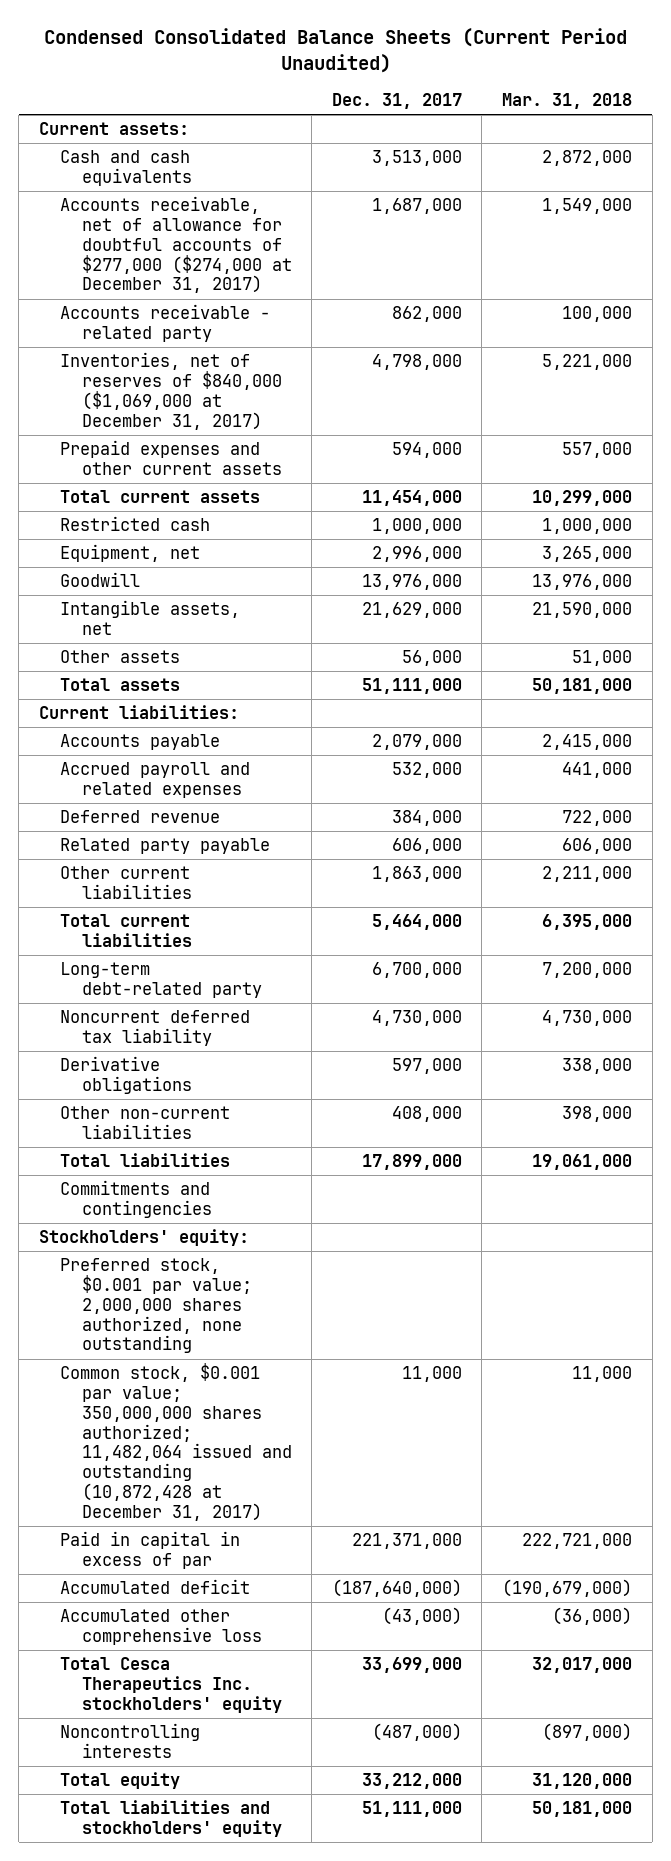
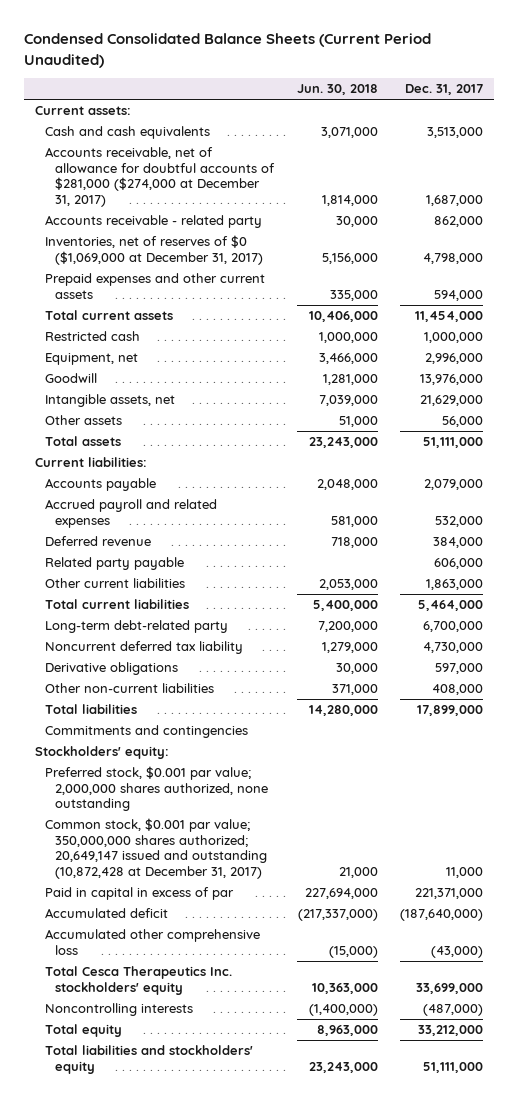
[502,93,633,110] Mar. 31, 2018 -> none
none -> [296,84,378,96] Jun. 30, 2018
[60,196,292,294] Accounts receivable, net of allowance for doubtful accounts of $277,000 ($274,000 at December 31, 2017) -> [45,147,276,207] Accounts receivable, net of allowance for doubtful accounts of $281,000 ($274,000 at December 31, 2017)
[60,352,282,430] Inventories, net of reserves of $840,000 ($1,069,000 at December 31, 2017) -> [45,235,264,265] Inventories, net of reserves of $0 ($1,069,000 at December 31, 2017)
[60,1363,292,1521] Common stock, $0.001 par value; 350,000,000 shares authorized; 11,482,064 issued and outstanding (10,872,428 at December 31, 2017) -> [45,818,268,879] Common stock, $0.001 par value; 350,000,000 shares authorized; 20,649,147 issued and outstanding (10,872,428 at December 31, 2017)

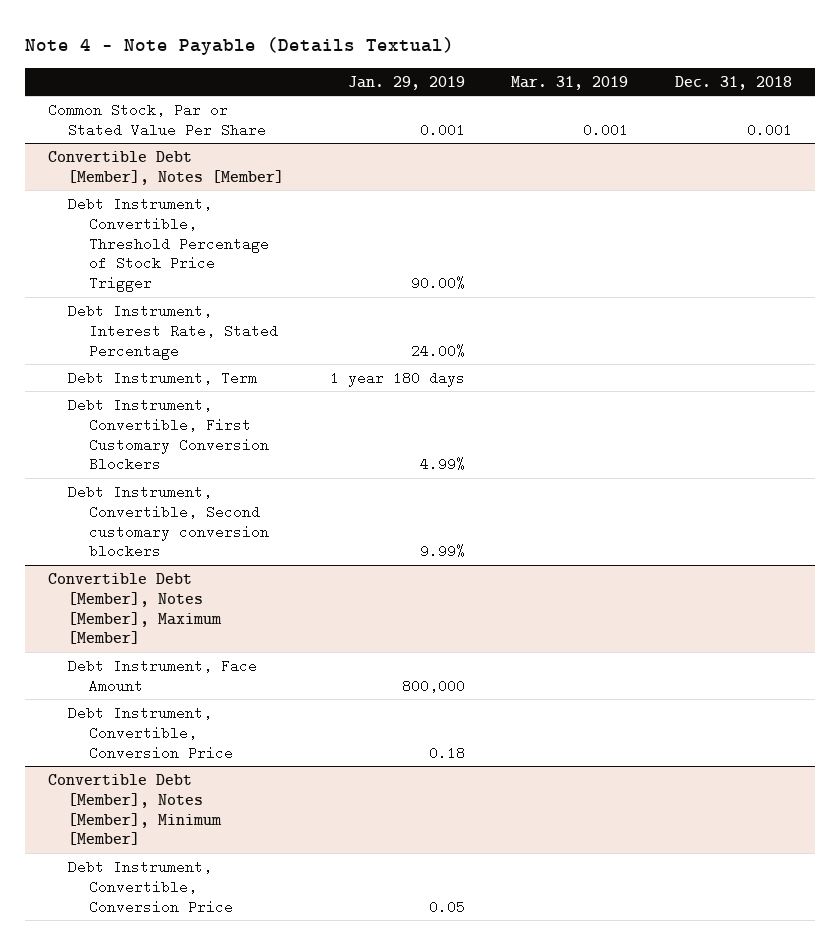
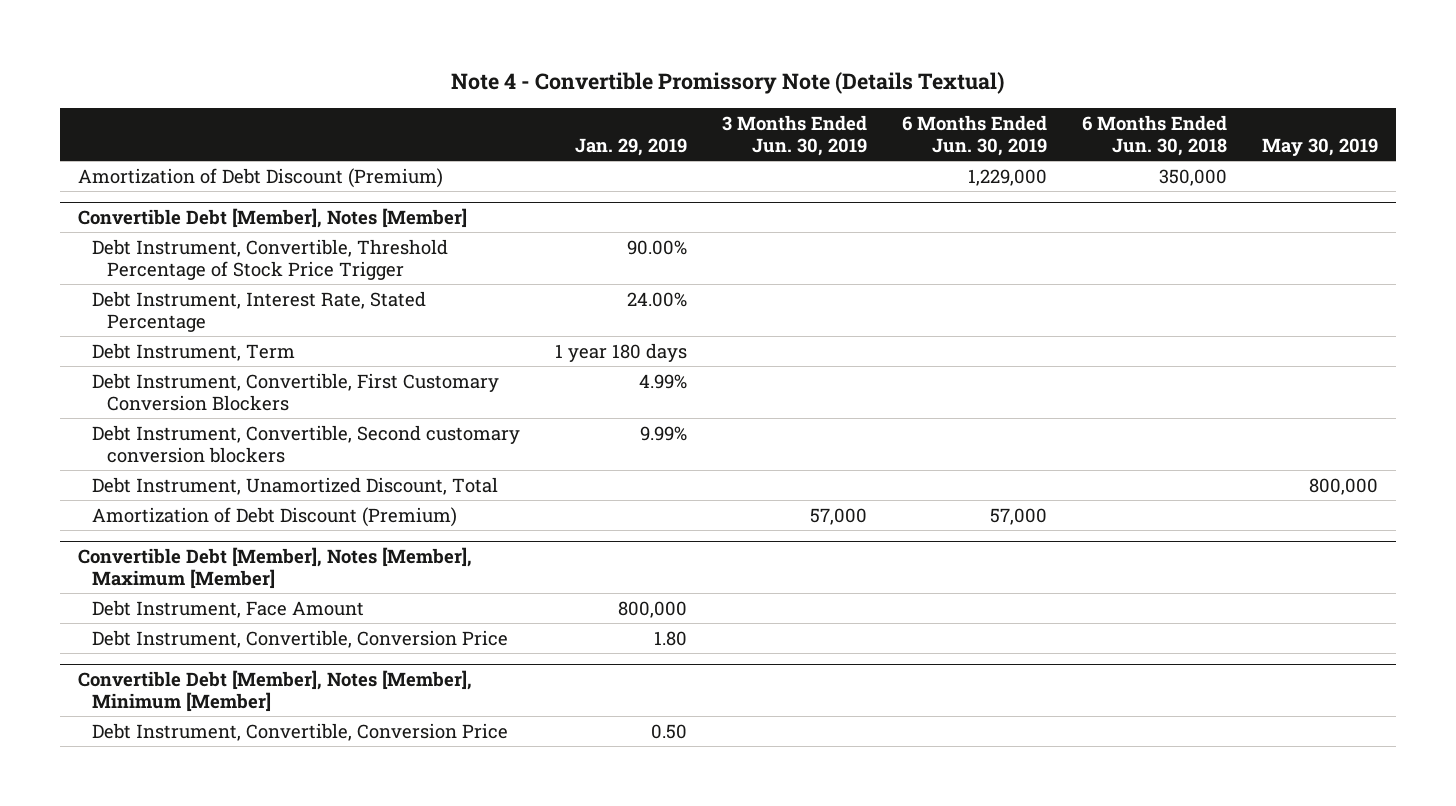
[24,36,454,55] Note 4 - Note Payable (Details Textual) -> [451,72,1005,95] Note 4 - Convertible Promissory Note (Details Textual)
[511,75,629,90] Mar. 31, 2019 -> none
[674,75,792,90] Dec. 31, 2018 -> none
none -> [722,114,868,156] 3 Months Ended Jun. 30, 2019
none -> [902,114,1048,156] 6 Months Ended Jun. 30, 2019
none -> [1082,114,1228,156] 6 Months Ended Jun. 30, 2018
none -> [1262,137,1379,156] May 30, 2019
[47,102,267,137] Common Stock, Par or Stated Value Per Share -> none
none -> [77,167,443,188] Amortization of Debt Discount (Premium)
none -> [92,476,499,495] Debt Instrument, Unamortized Discount, Total
none -> [92,506,458,527] Amortization of Debt Discount (Premium)
[429,745,466,760] 0.18 -> [654,630,688,646] 1.80
[429,899,466,914] 0.05 -> [651,723,688,739] 0.50

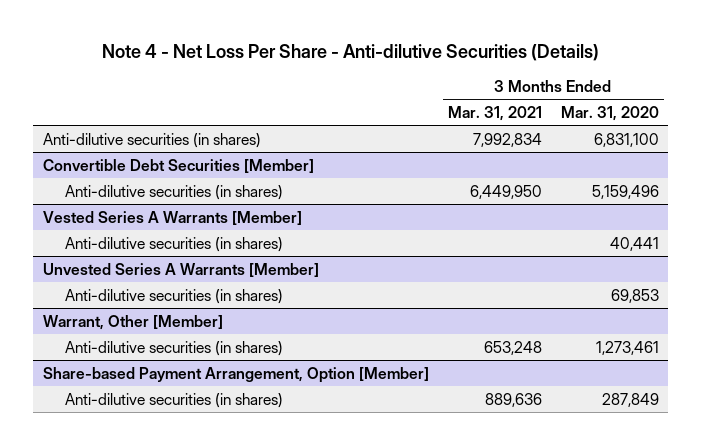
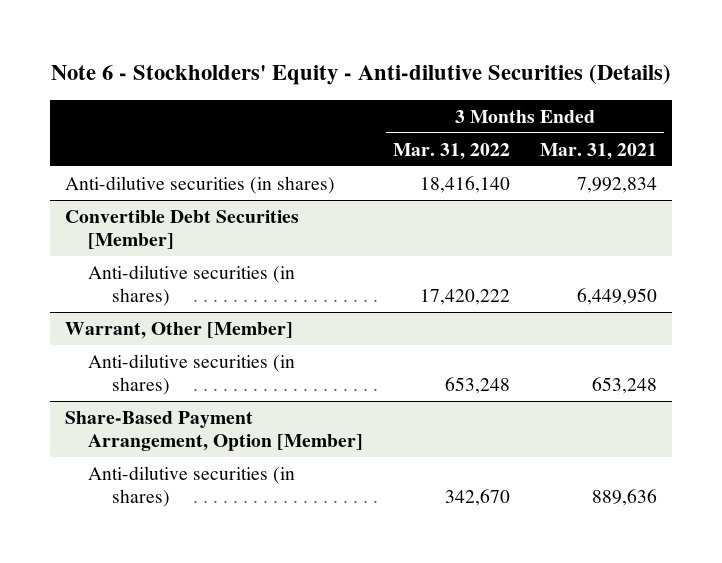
[101,43,599,61] Note 4 - Net Loss Per Share - Anti-dilutive Securities (Details) -> [50,64,671,86] Note 6 - Stockholders' Equity - Anti-dilutive Securities (Details)
[560,105,659,121] Mar. 31, 2020 -> none
none -> [393,142,511,160] Mar. 31, 2022
[42,210,302,225] Vested Series A Warrants [Member] -> none
[64,236,283,252] Anti-dilutive securities (in shares) -> none
[42,262,319,277] Unvested Series A Warrants [Member] -> none
[64,288,283,304] Anti-dilutive securities (in shares) -> none
[42,366,429,383] Share-based Payment Arrangement, Option [Member] -> [64,410,364,452] Share-Based Payment Arrangement, Option [Member]

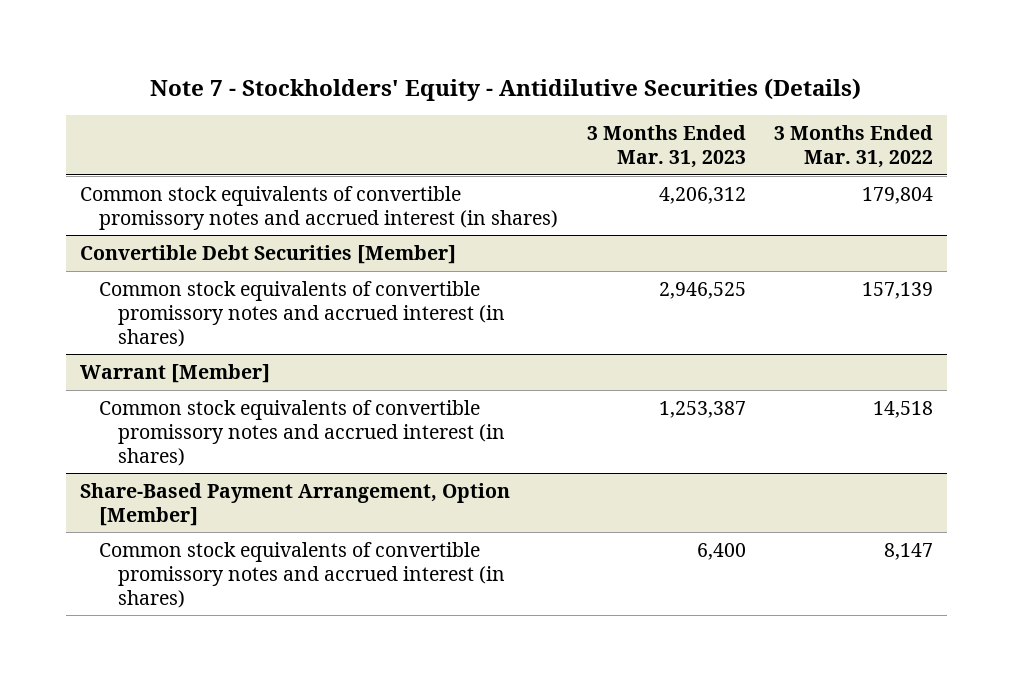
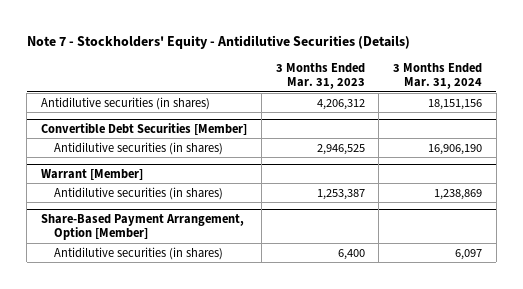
[774,125,934,169] 3 Months Ended Mar. 31, 2022 -> none
none -> [392,62,482,90] 3 Months Ended Mar. 31, 2024
[79,185,559,230] Common stock equivalents of convertible promissory notes and accrued interest (in shares) -> [41,96,211,110] Antidilutive securities (in shares)
[99,280,506,347] Common stock equivalents of convertible promissory notes and accrued interest (in shares) -> [54,141,224,155] Antidilutive securities (in shares)
[99,399,506,466] Common stock equivalents of convertible promissory notes and accrued interest (in shares) -> [54,186,224,200] Antidilutive securities (in shares)
[99,541,506,608] Common stock equivalents of convertible promissory notes and accrued interest (in shares) -> [54,246,224,260] Antidilutive securities (in shares)

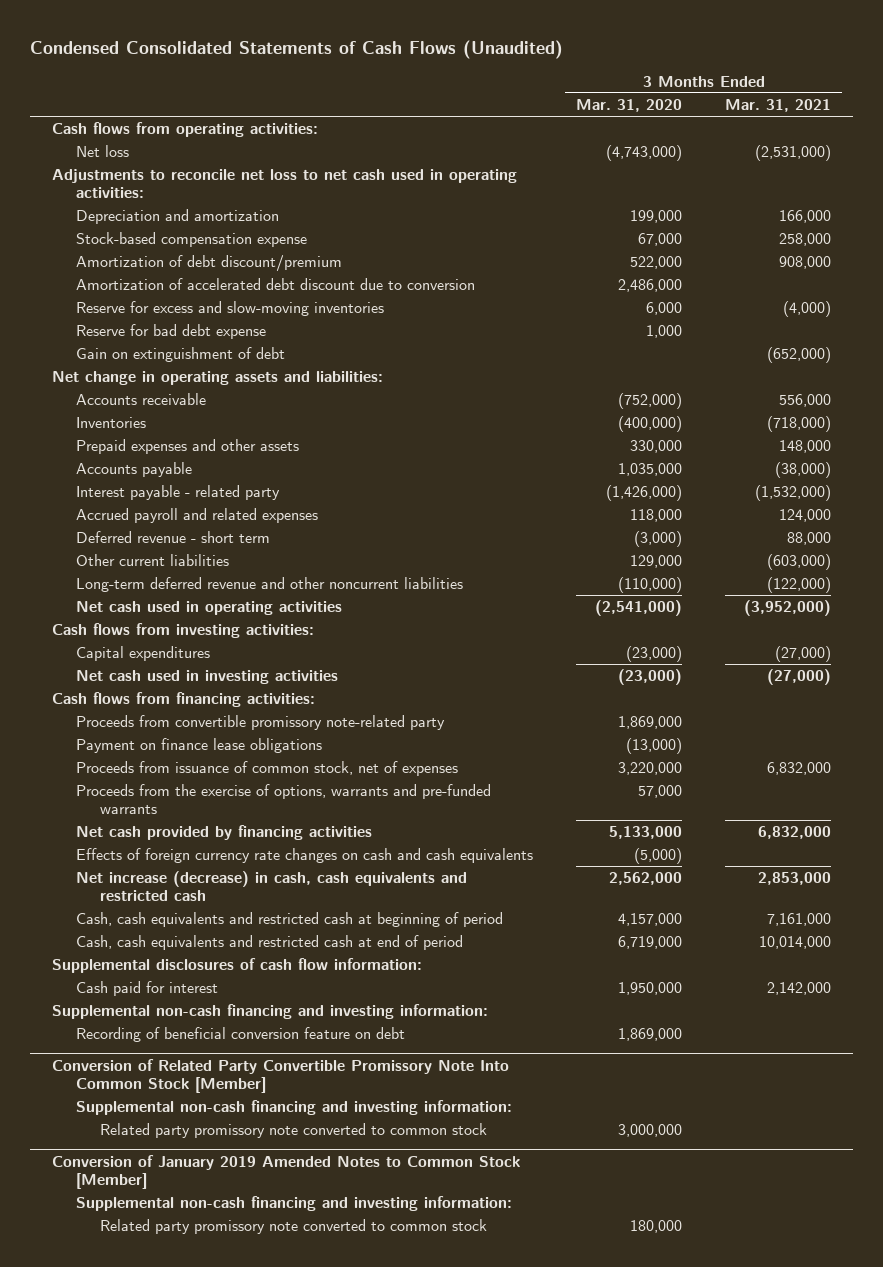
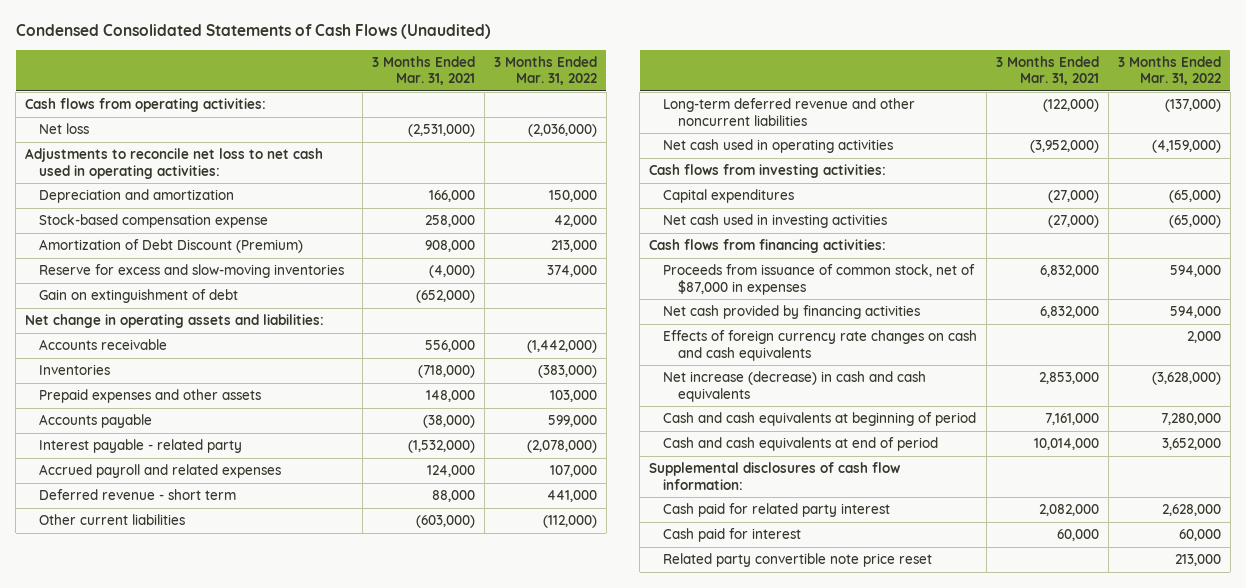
[575,98,682,112] Mar. 31, 2020 -> none
none -> [493,55,597,86] 3 Months Ended Mar. 31, 2022
[75,278,475,291] Amortization of accelerated debt discount due to conversion -> none
[75,255,342,273] Amortization of debt discount/premium -> [39,239,304,254] Amortization of Debt Discount (Premium)
[75,324,266,340] Reserve for bad debt expense -> none
[75,715,445,731] Proceeds from convertible promissory note-related party -> none
[75,738,322,754] Payment on finance lease obligations -> none
[75,784,491,814] Proceeds from the exercise of options, warrants and pre-funded warrants -> none
[75,761,458,777] Proceeds from issuance of common stock, net of expenses -> [663,264,976,295] Proceeds from issuance of common stock, net of $87,000 in expenses
[75,871,467,901] Net increase (decrease) in cash, cash equivalents and restricted cash -> [663,371,927,402] Net increase (decrease) in cash and cash equivalents
[75,912,503,928] Cash, cash equivalents and restricted cash at beginning of period -> [663,412,977,427] Cash and cash equivalents at beginning of period
[75,935,463,951] Cash, cash equivalents and restricted cash at end of period -> [663,437,939,452] Cash and cash equivalents at end of period
[51,1004,488,1020] Supplemental non-cash financing and investing information: -> none
[75,1027,405,1043] Recording of beneficial conversion feature on debt -> none
[51,1058,509,1093] Conversion of Related Party Convertible Promissory Note Into Common Stock [Member] -> none
[75,1100,512,1116] Supplemental non-cash financing and investing information: -> none
[99,1123,487,1139] Related party promissory note converted to common stock -> none
[51,1154,520,1189] Conversion of January 2019 Amended Notes to Common Stock [Member] -> none
[75,1196,512,1212] Supplemental non-cash financing and investing information: -> none
[99,1219,487,1235] Related party promissory note converted to common stock -> none
none -> [663,503,891,518] Cash paid for related party interest
[767,982,832,996] 2,142,000 -> [1057,529,1100,542] 60,000
none -> [663,553,933,568] Related party convertible note price reset

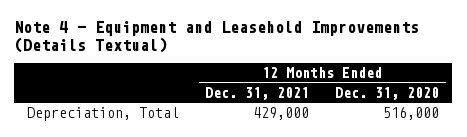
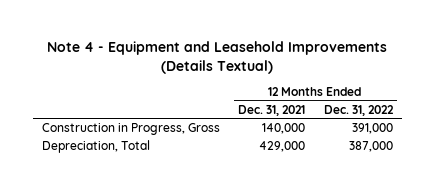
[335,86,440,100] Dec. 31, 2020 -> none
none -> [323,104,394,116] Dec. 31, 2022
none -> [42,123,221,136] Construction in Progress, Gross

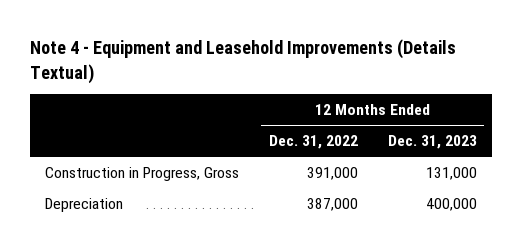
[238,104,306,116] Dec. 31, 2021 -> none
none -> [387,135,477,150] Dec. 31, 2023
[42,140,151,154] Depreciation, Total -> [44,198,123,213] Depreciation

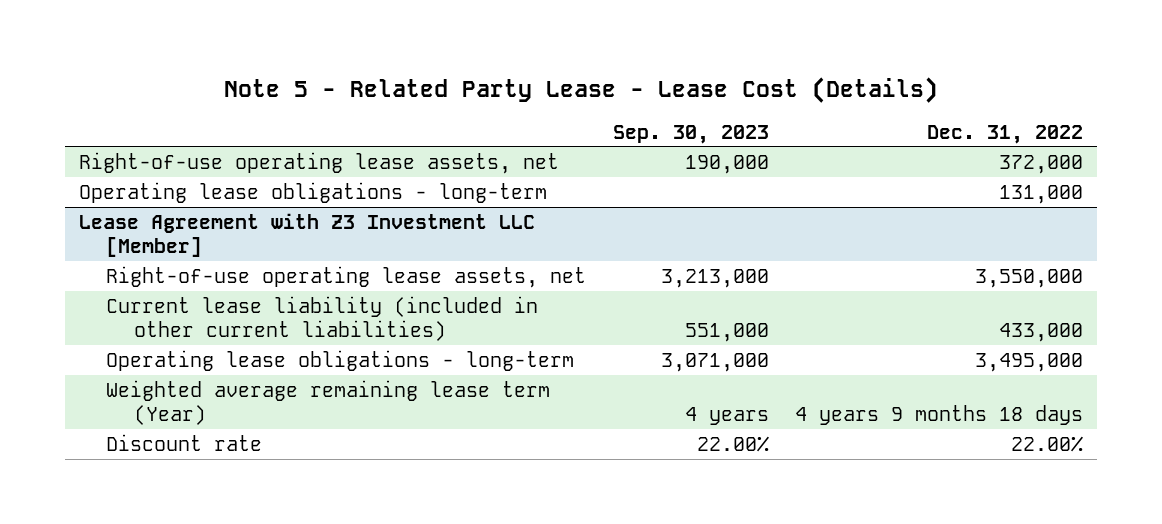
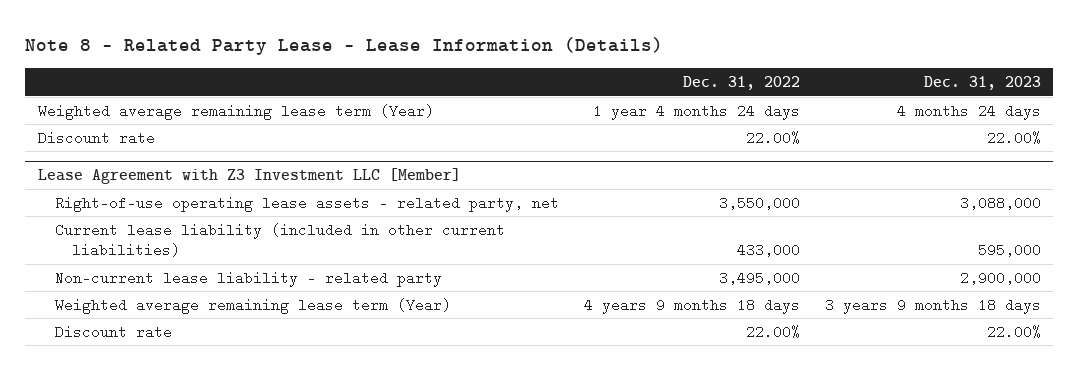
[223,76,938,103] Note 5 - Related Party Lease - Lease Cost (Details) -> [25,37,664,56] Note 8 - Related Party Lease - Lease Information (Details)
[612,124,769,144] Sep. 30, 2023 -> none
none -> [923,76,1041,91] Dec. 31, 2023
[78,151,559,174] Right-of-use operating lease assets, net -> none
[78,181,547,203] Operating lease obligations - long-term -> none
none -> [37,103,434,120] Weighted average remaining lease term (Year)
none -> [37,130,155,145] Discount rate
[106,265,587,288] Right-of-use operating lease assets, net -> [55,195,560,212] Right-of-use operating lease assets - related party, net
[106,349,575,371] Operating lease obligations - long-term -> [55,270,443,287] Non-current lease liability - related party

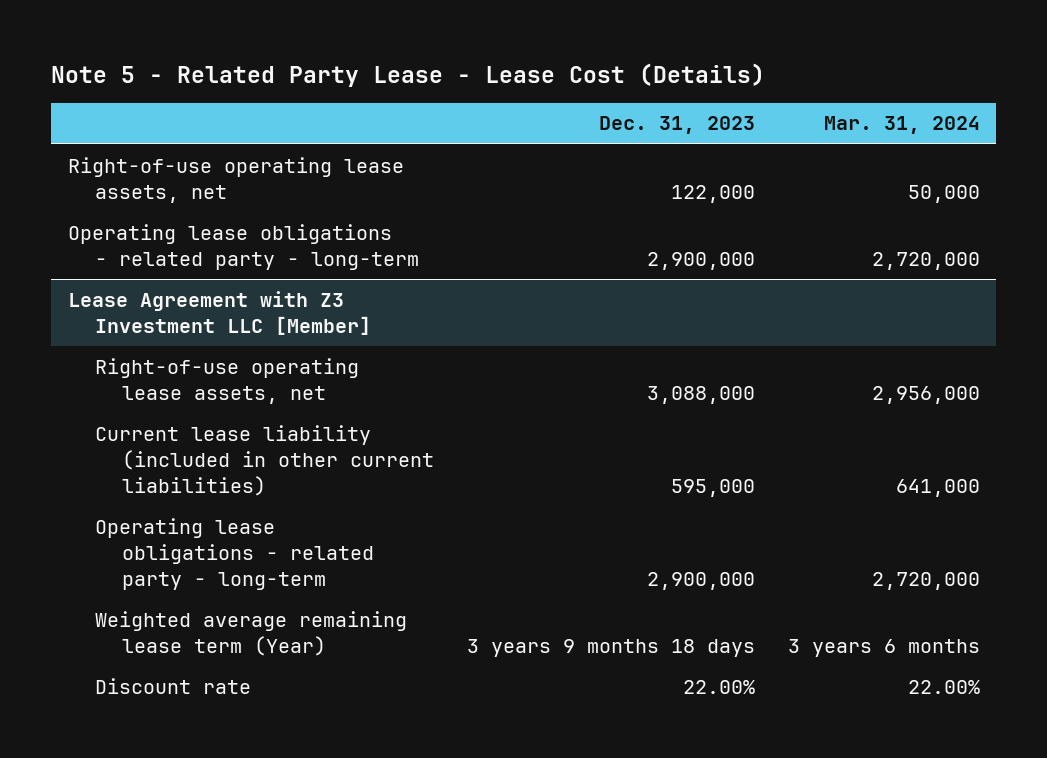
[25,37,664,56] Note 8 - Related Party Lease - Lease Information (Details) -> [51,62,766,87] Note 5 - Related Party Lease - Lease Cost (Details)
[683,76,801,91] Dec. 31, 2022 -> none
none -> [823,116,980,135] Mar. 31, 2024
[37,103,434,120] Weighted average remaining lease term (Year) -> none
[37,130,155,145] Discount rate -> none
none -> [67,156,404,203] Right-of-use operating lease assets, net
none -> [67,223,420,270] Operating lease obligations - related party - long-term
[55,195,560,212] Right-of-use operating lease assets - related party, net -> [95,357,360,404] Right-of-use operating lease assets, net
[55,270,443,287] Non-current lease liability - related party -> [95,517,375,590] Operating lease obligations - related party - long-term

